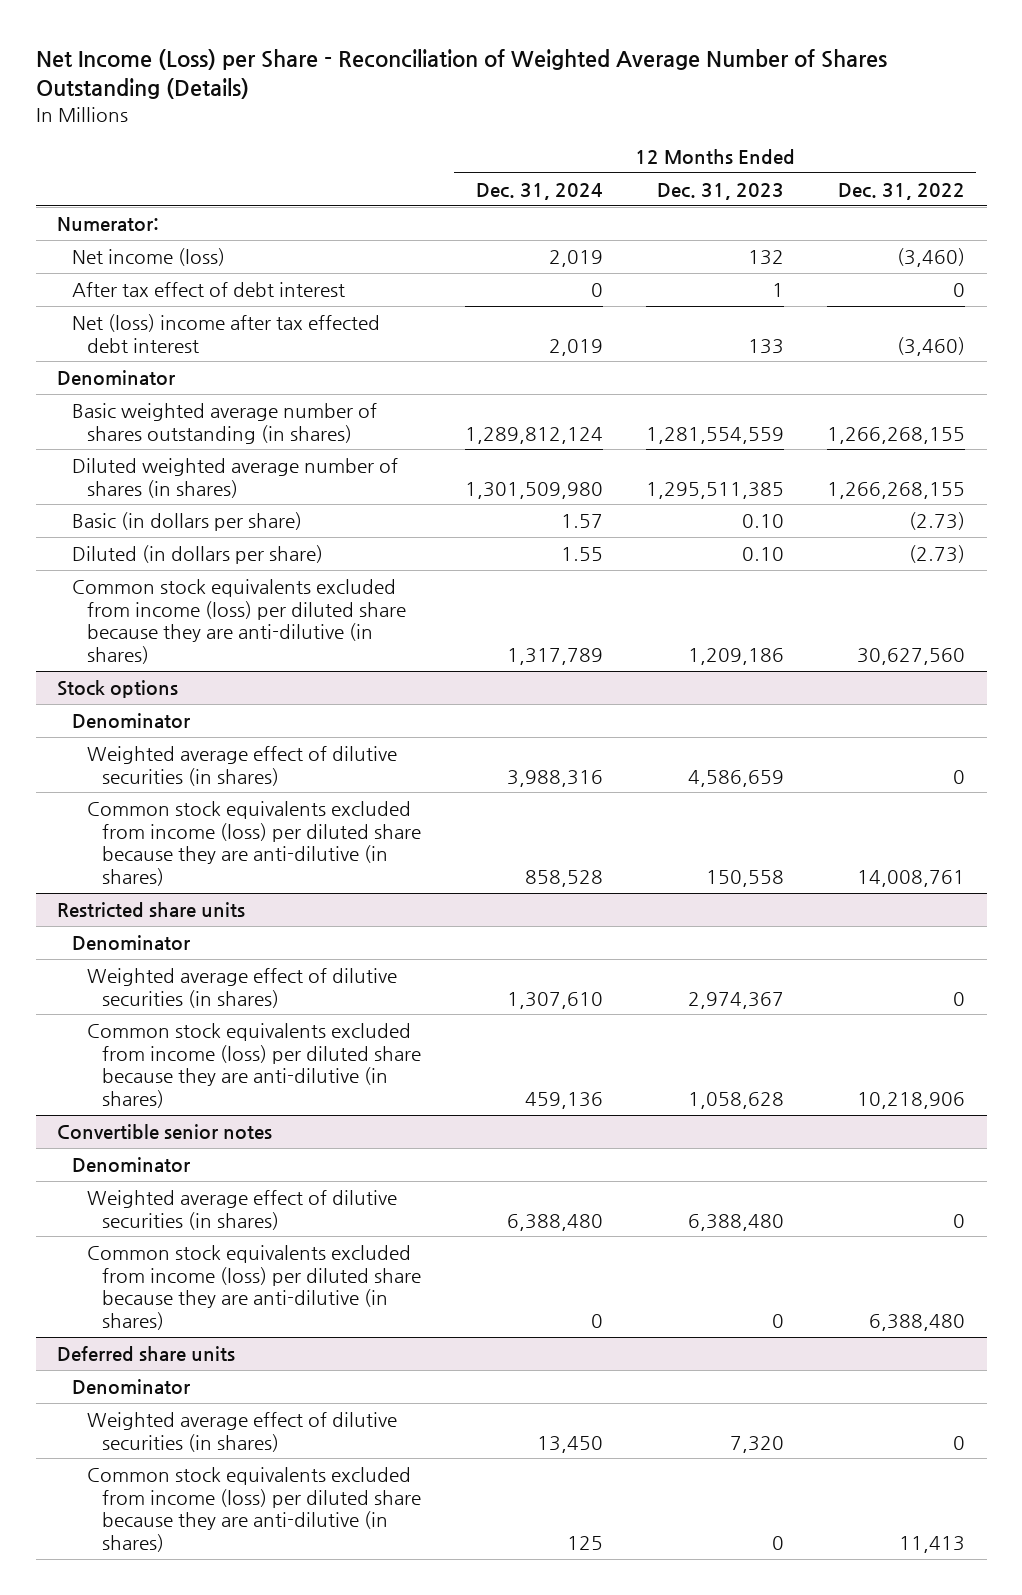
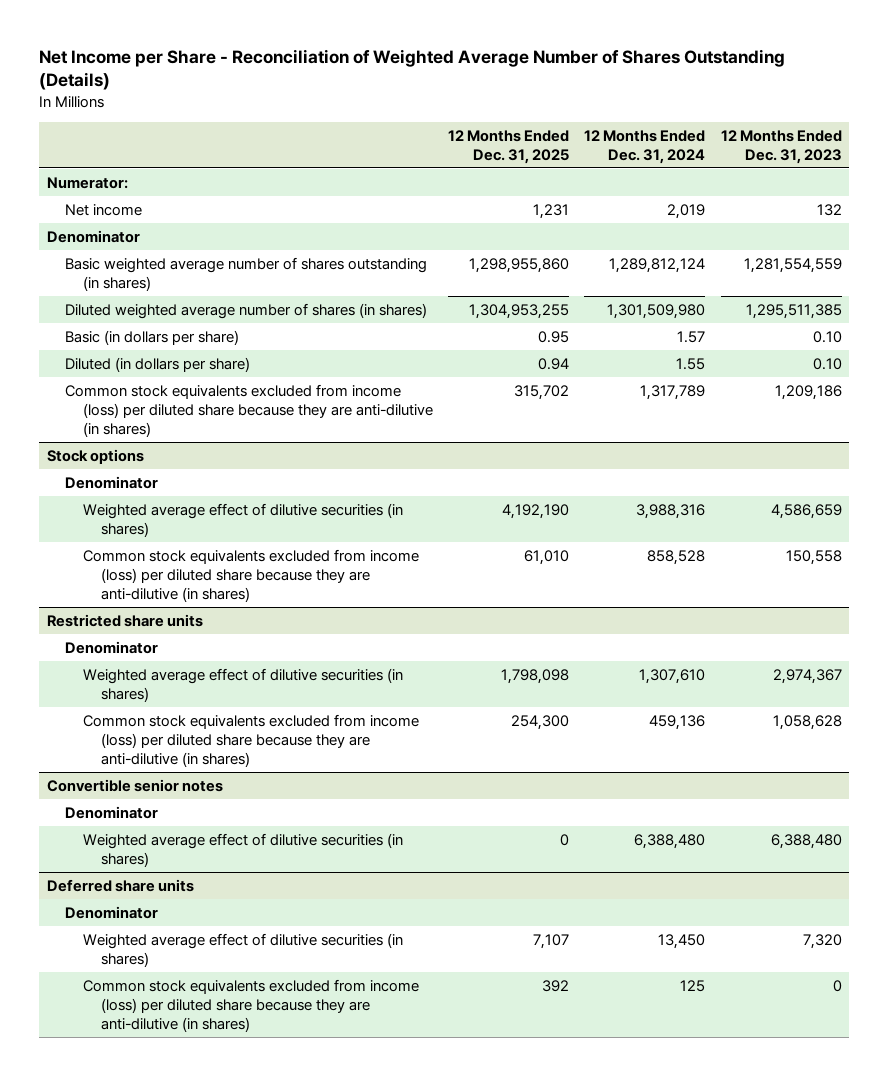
[35,48,887,100] Net Income (Loss) per Share - Reconciliation of Weighted Average Number of Shares Outstanding (Details) -> [39,48,786,91] Net Income per Share - Reconciliation of Weighted Average Number of Shares Outstanding (Details)
[837,182,965,200] Dec. 31, 2022 -> none
none -> [448,129,570,164] 12 Months Ended Dec. 31, 2025
[72,281,346,297] After tax effect of debt interest -> none
[72,313,381,353] Net (loss) income after tax effected debt interest -> none
[72,247,226,266] Net income (loss) -> [64,203,142,216] Net income
[87,1244,422,1331] Common stock equivalents excluded from income (loss) per diluted share because they are anti-dilutive (in shares) -> none

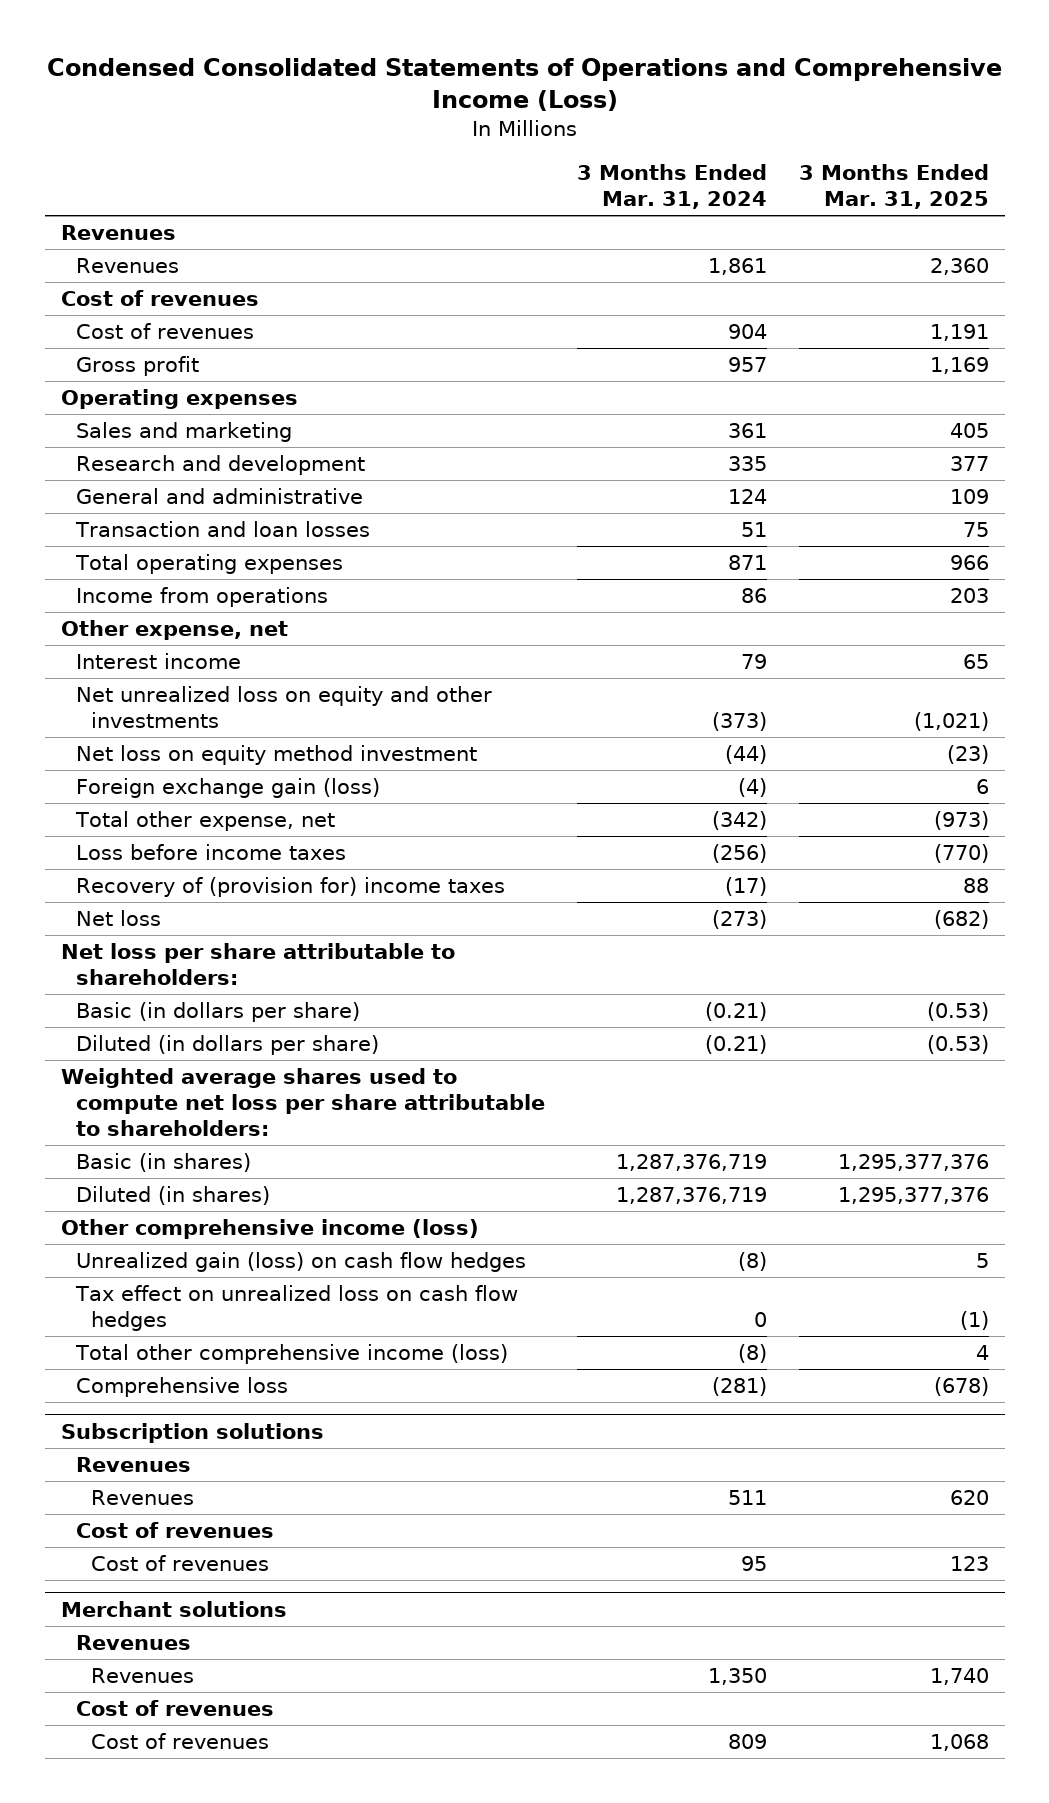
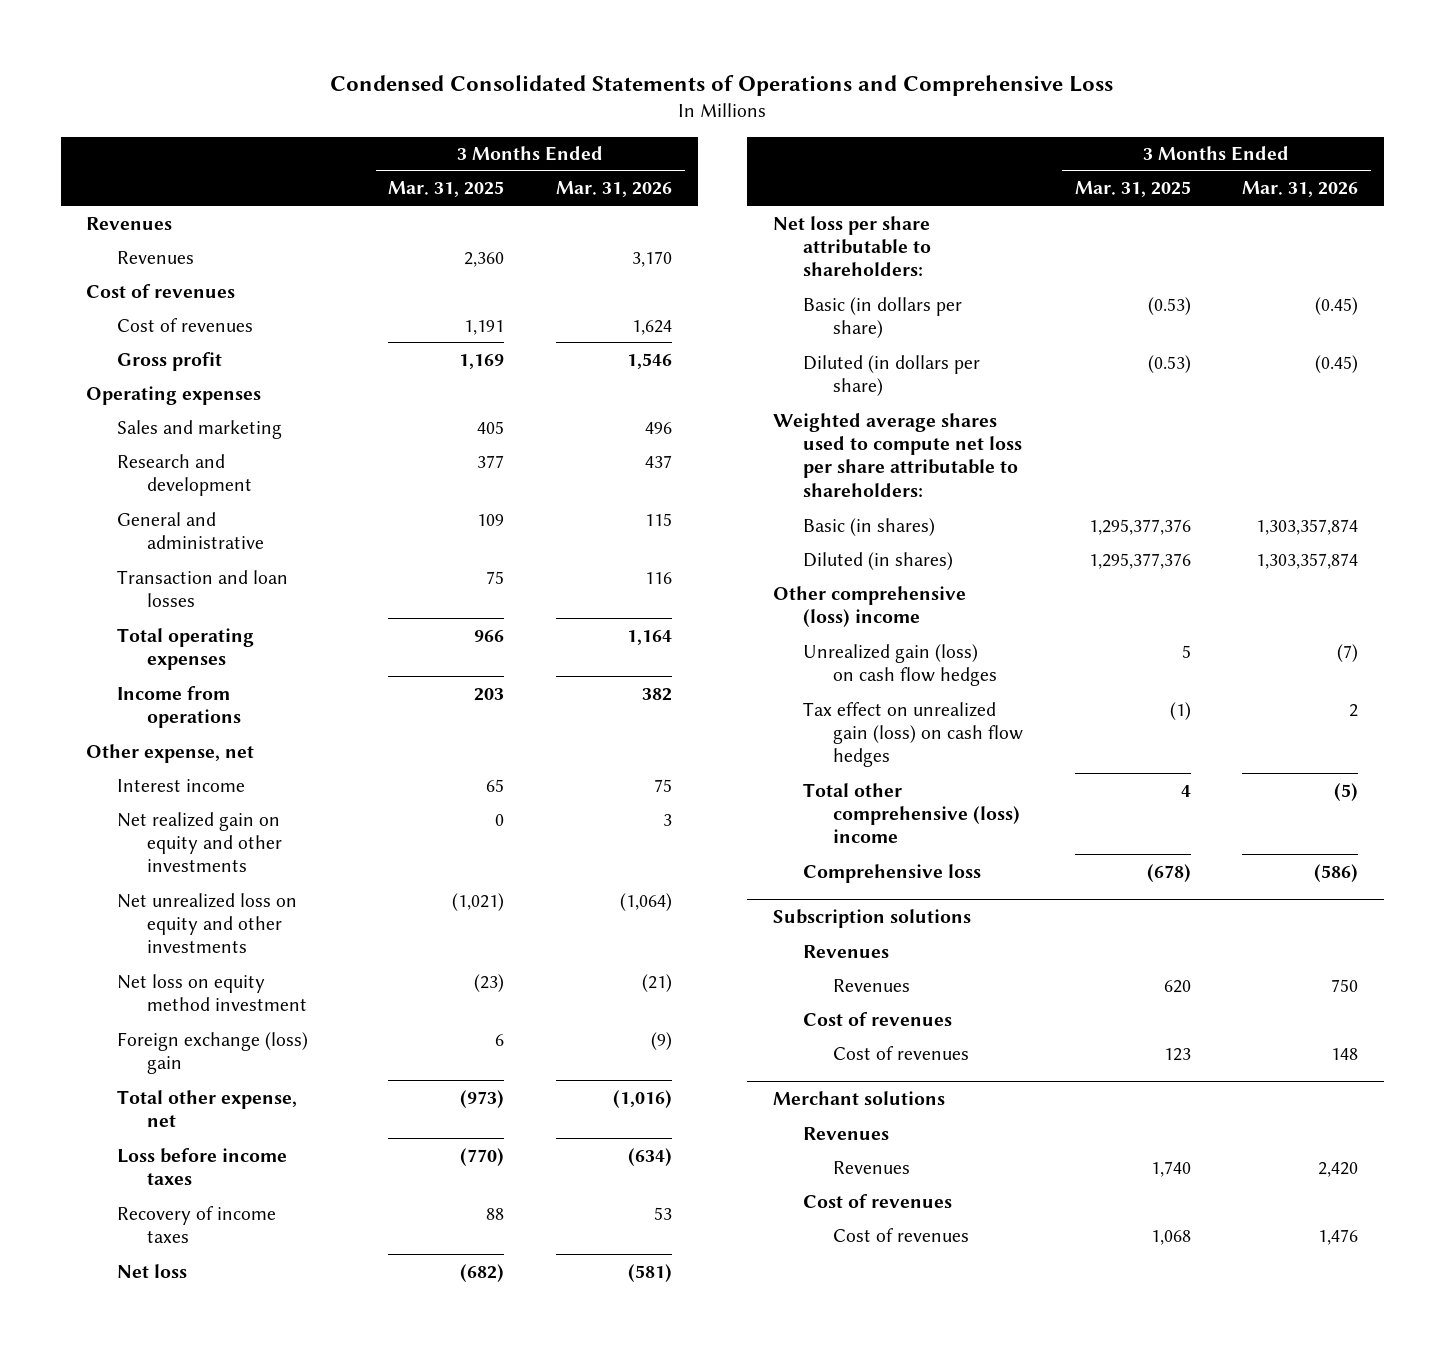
[46,58,1002,112] Condensed Consolidated Statements of Operations and Comprehensive Income (Loss) -> [330,74,1114,96] Condensed Consolidated Statements of Operations and Comprehensive Loss
[576,164,767,210] 3 Months Ended Mar. 31, 2024 -> none
none -> [556,181,673,198] Mar. 31, 2026
none -> [116,811,282,873] Net realized gain on equity and other investments
[76,778,381,799] Foreign exchange gain (loss) -> [116,1031,308,1074] Foreign exchange (loss) gain
[76,877,506,898] Recovery of (provision for) income taxes -> [116,1205,276,1243] Recovery of income taxes
[60,1219,479,1240] Other comprehensive income (loss) -> [772,585,966,627] Other comprehensive (loss) income
[75,1285,519,1332] Tax effect on unrealized loss on cash flow hedges -> [802,701,1023,768] Tax effect on unrealized gain (loss) on cash flow hedges
[75,1344,509,1365] Total other comprehensive income (loss) -> [802,782,1020,844] Total other comprehensive (loss) income

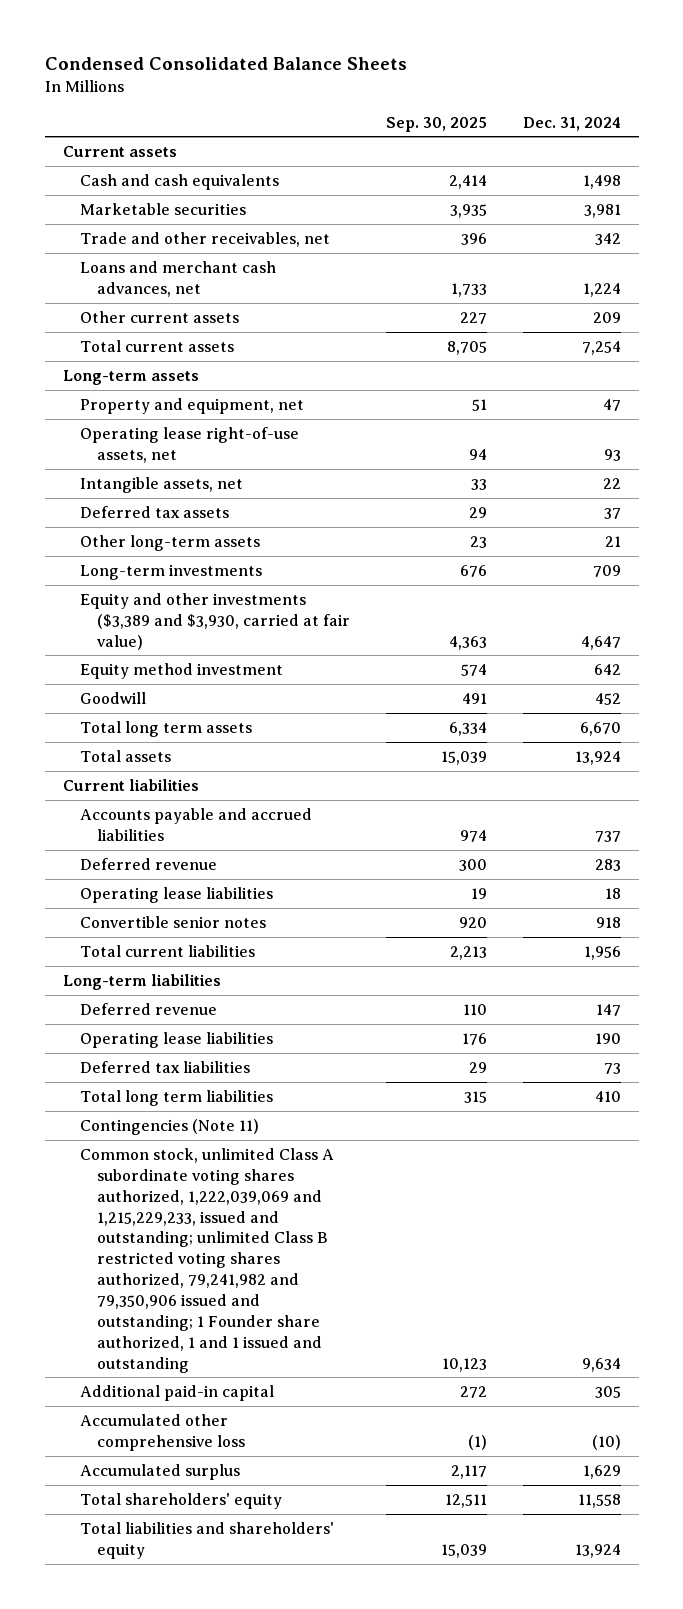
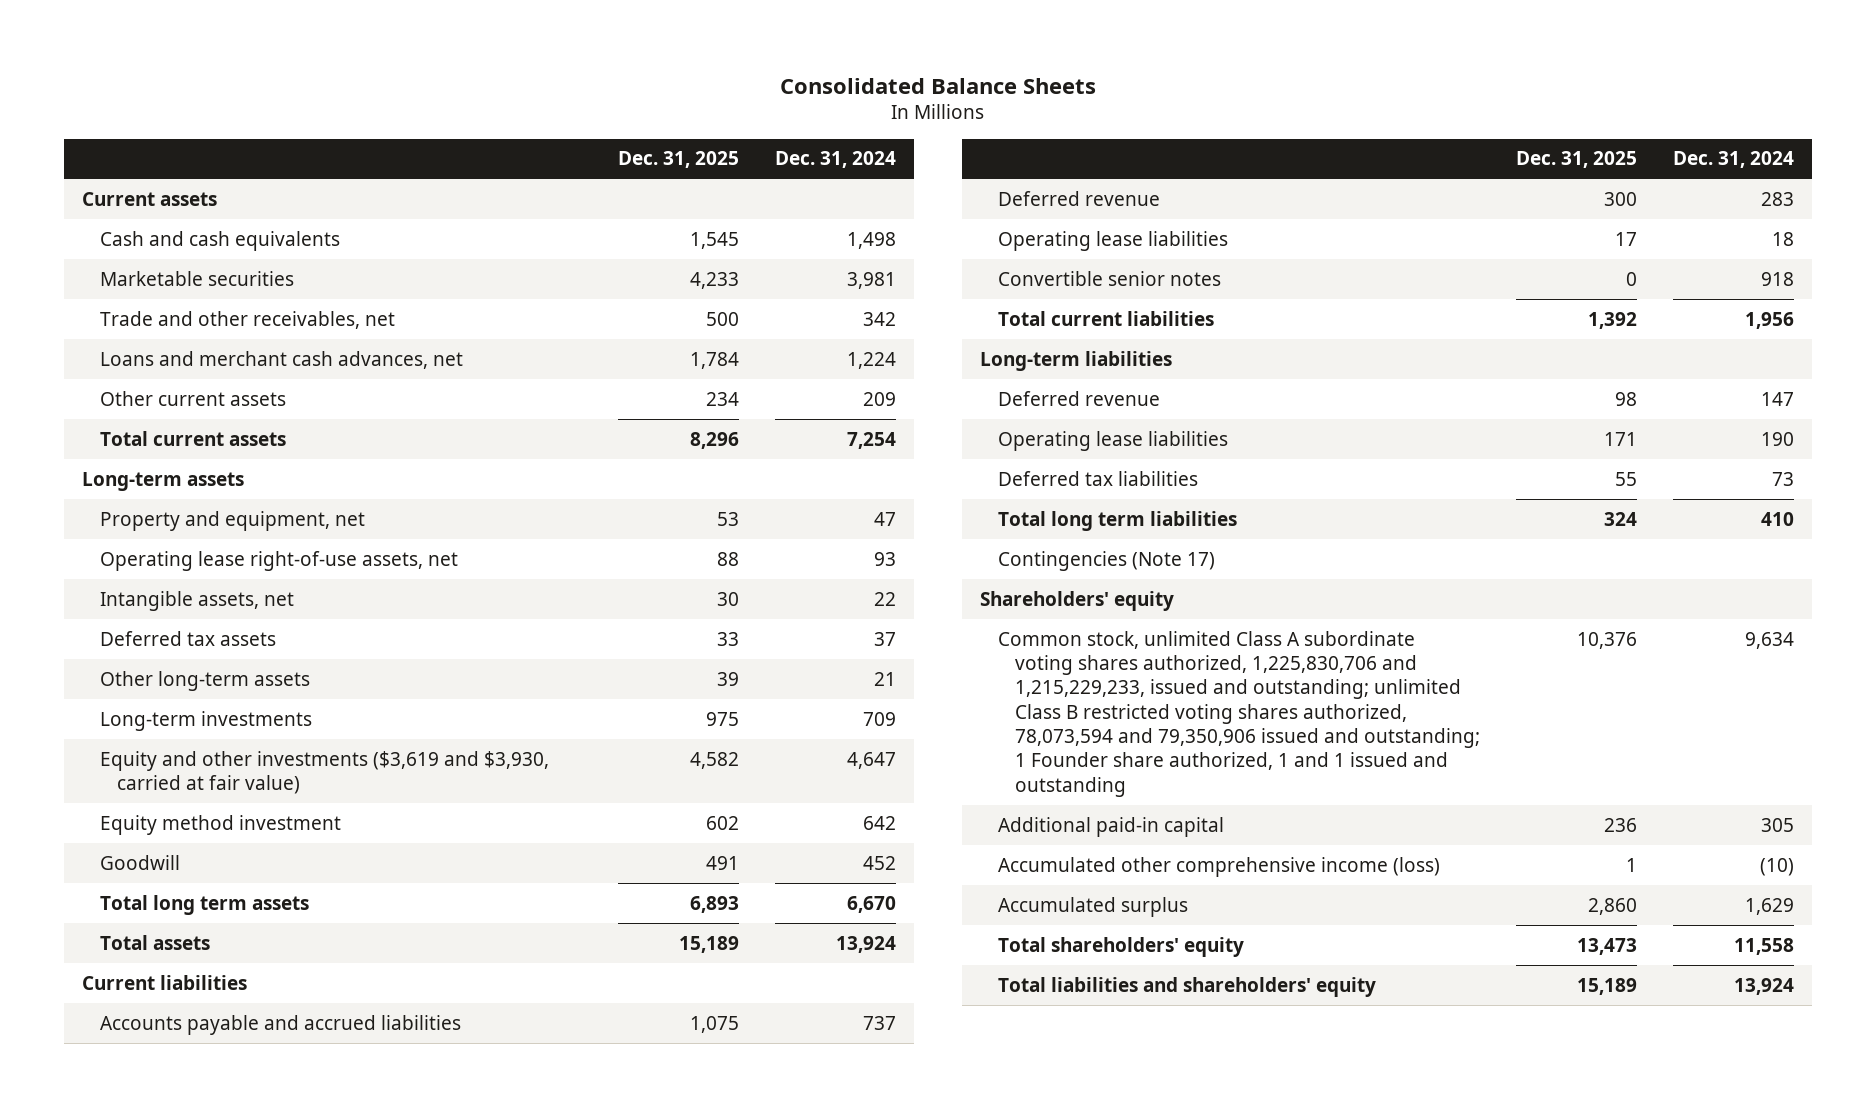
[44,56,407,70] Condensed Consolidated Balance Sheets -> [779,77,1096,94] Consolidated Balance Sheets
[385,116,487,132] Sep. 30, 2025 -> none
none -> [618,151,740,169] Dec. 31, 2025
[79,592,351,650] Equity and other investments ($3,389 and $3,930, carried at fair value) -> [99,750,549,795] Equity and other investments ($3,619 and $3,930, carried at fair value)
[79,1118,259,1135] Contingencies (Note 11) -> [997,550,1215,571] Contingencies (Note 17)
none -> [979,590,1174,611] Shareholders' equity
[79,1147,334,1373] Common stock, unlimited Class A subordinate voting shares authorized, 1,222,039,069 and 1,215,229,233, issued and outstanding; unlimited Class B restricted voting shares authorized, 79,241,982 and 79,350,906 issued and outstanding; 1 Founder share authorized, 1 and 1 issued and outstanding -> [997,630,1481,797] Common stock, unlimited Class A subordinate voting shares authorized, 1,225,830,706 and 1,215,229,233, issued and outstanding; unlimited Class B restricted voting shares authorized, 78,073,594 and 79,350,906 issued and outstanding; 1 Founder share authorized, 1 and 1 issued and outstanding
[79,1413,246,1451] Accumulated other comprehensive loss -> [997,856,1440,877] Accumulated other comprehensive income (loss)

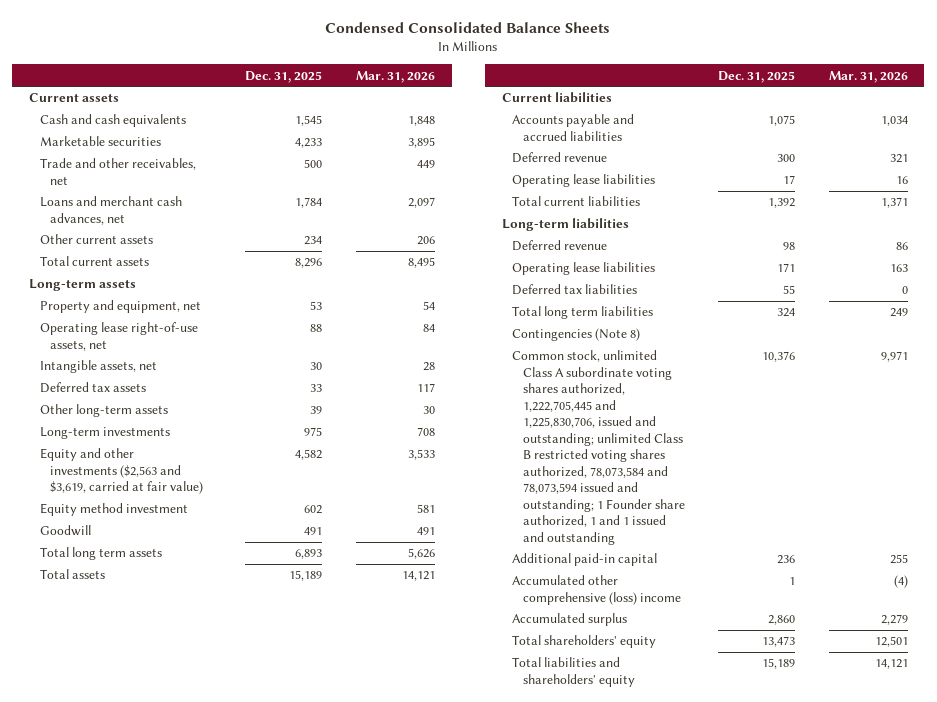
[779,77,1096,94] Consolidated Balance Sheets -> [325,21,611,33] Condensed Consolidated Balance Sheets
[774,151,896,169] Dec. 31, 2024 -> none
none -> [355,70,435,83] Mar. 31, 2026
[99,750,549,795] Equity and other investments ($3,619 and $3,930, carried at fair value) -> [39,448,204,495] Equity and other investments ($2,563 and $3,619, carried at fair value)
[997,270,1221,286] Convertible senior notes -> none
[979,590,1174,611] Shareholders' equity -> none
[997,550,1215,571] Contingencies (Note 17) -> [512,328,641,342] Contingencies (Note 8)
[997,630,1481,797] Common stock, unlimited Class A subordinate voting shares authorized, 1,225,830,706 and 1,215,229,233, issued and outstanding; unlimited Class B restricted voting shares authorized, 78,073,594 and 79,350,906 issued and outstanding; 1 Founder share authorized, 1 and 1 issued and outstanding -> [512,350,685,545] Common stock, unlimited Class A subordinate voting shares authorized, 1,222,705,445 and 1,225,830,706, issued and outstanding; unlimited Class B restricted voting shares authorized, 78,073,584 and 78,073,594 issued and outstanding; 1 Founder share authorized, 1 and 1 issued and outstanding
[997,856,1440,877] Accumulated other comprehensive income (loss) -> [512,575,681,605] Accumulated other comprehensive (loss) income

